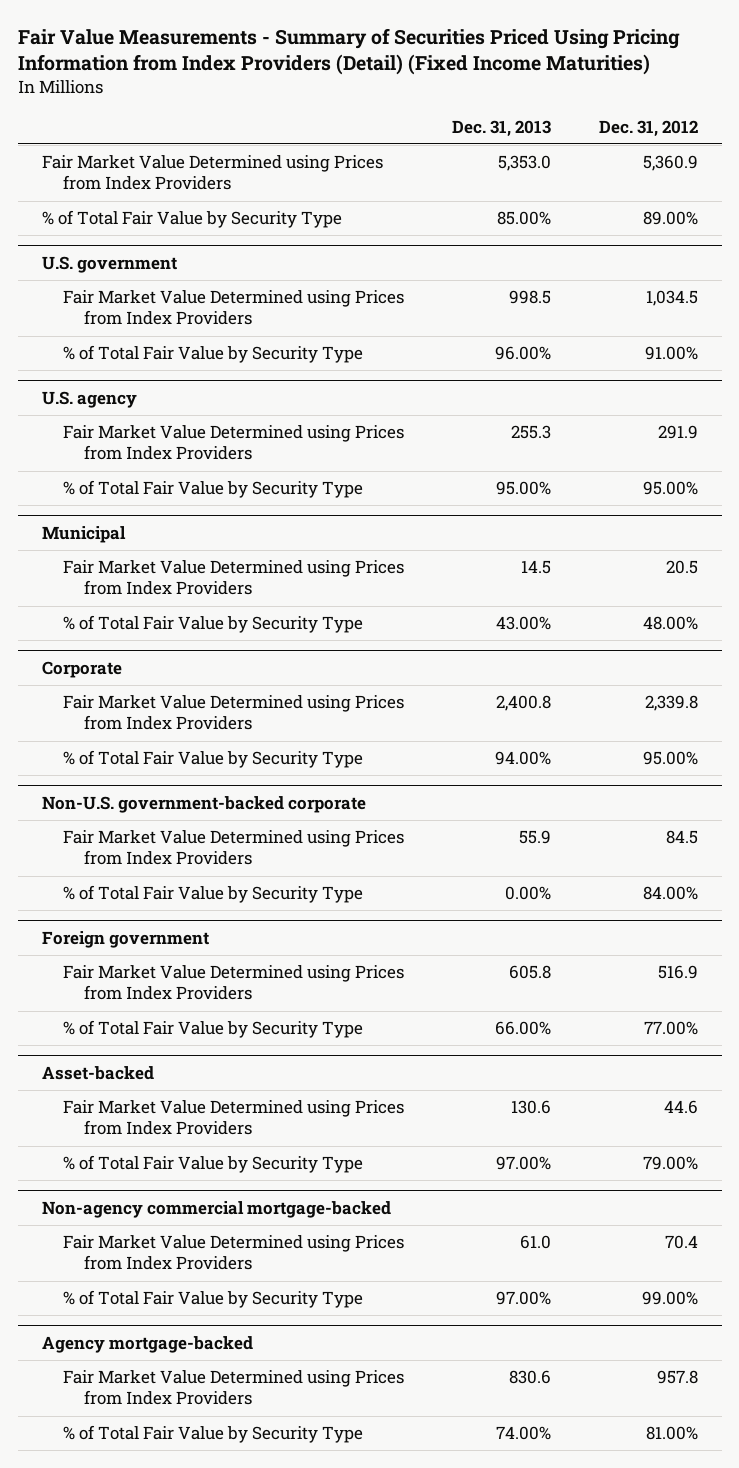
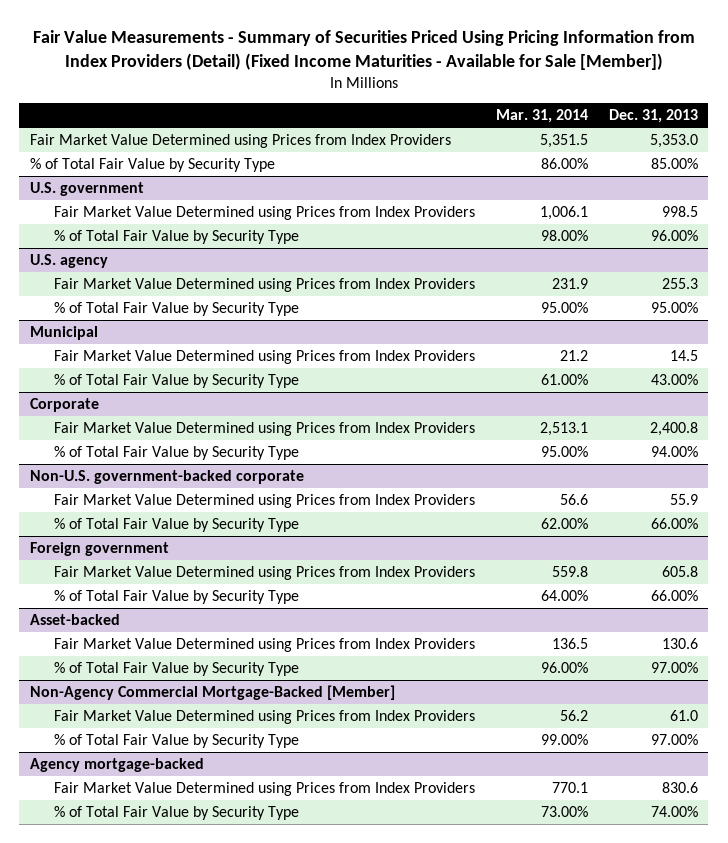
[17,27,680,75] Fair Value Measurements - Summary of Securities Priced Using Pricing Information from Index Providers (Detail) (Fixed Income Maturities) -> [32,30,695,71] Fair Value Measurements - Summary of Securities Priced Using Pricing Information from Index Providers (Detail) (Fixed Income Maturities - Available for Sale [Member])
[598,119,698,137] Dec. 31, 2012 -> none
none -> [495,109,588,124] Mar. 31, 2014
[504,886,551,901] 0.00% -> [650,518,698,530] 66.00%
[41,1200,391,1218] Non-agency commercial mortgage-backed -> [29,685,395,701] Non-Agency Commercial Mortgage-Backed [Member]

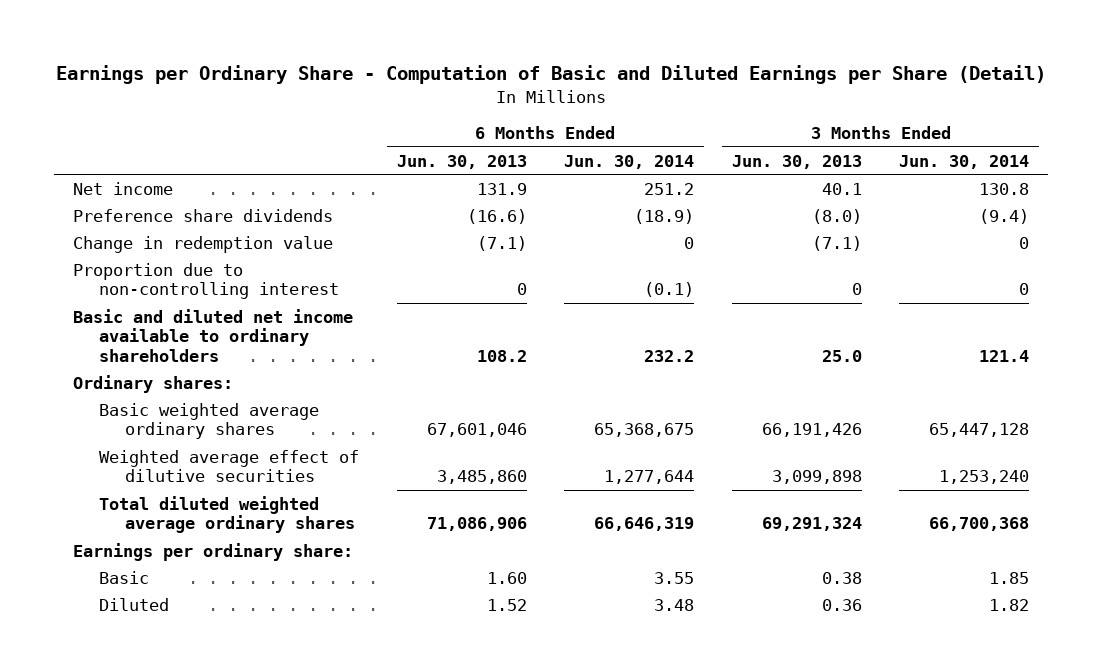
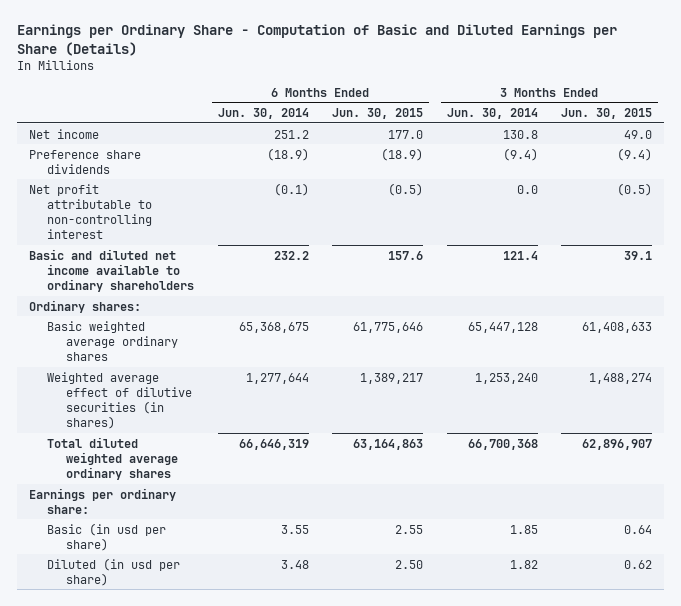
[56,65,1047,85] Earnings per Ordinary Share - Computation of Basic and Diluted Earnings per Share (Detail) -> [16,24,617,56] Earnings per Ordinary Share - Computation of Basic and Diluted Earnings per Share (Details)
[396,154,527,169] Jun. 30, 2013 -> none
[731,154,862,169] Jun. 30, 2013 -> none
none -> [332,108,424,120] Jun. 30, 2015
none -> [561,108,653,120] Jun. 30, 2015
[73,235,334,253] Change in redemption value -> none
[73,262,340,300] Proportion due to non-controlling interest -> [28,183,153,239] Net profit attributable to non-controlling interest
[1019,283,1030,296] 0 -> [516,184,538,194] 0.0
[99,449,360,483] Weighted average effect of dilutive securities -> [47,371,192,429] Weighted average effect of dilutive securities (in shares)
[99,570,150,584] Basic -> [47,522,167,551] Basic (in usd per share)
[99,597,170,611] Diluted -> [47,557,181,586] Diluted (in usd per share)

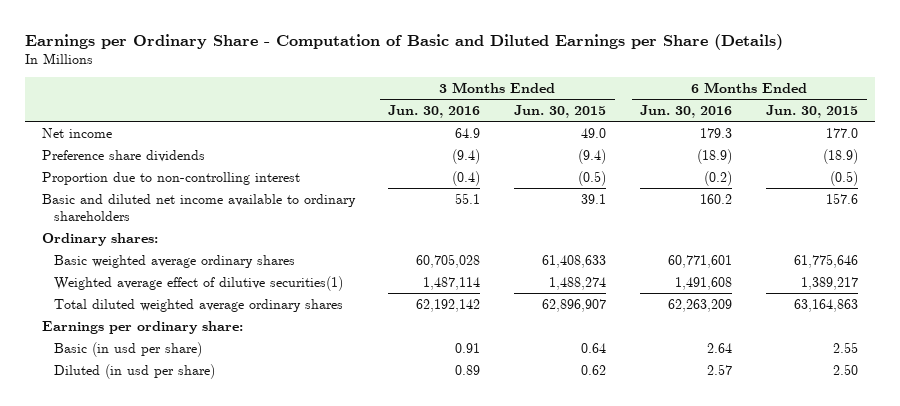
[217,108,309,120] Jun. 30, 2014 -> none
[446,108,538,120] Jun. 30, 2014 -> none
none -> [388,105,481,119] Jun. 30, 2016
none -> [640,105,733,119] Jun. 30, 2016
[28,183,153,239] Net profit attributable to non-controlling interest -> [41,171,300,185] Proportion due to non-controlling interest
[47,371,192,429] Weighted average effect of dilutive securities (in shares) -> [53,275,343,291] Weighted average effect of dilutive securities(1)

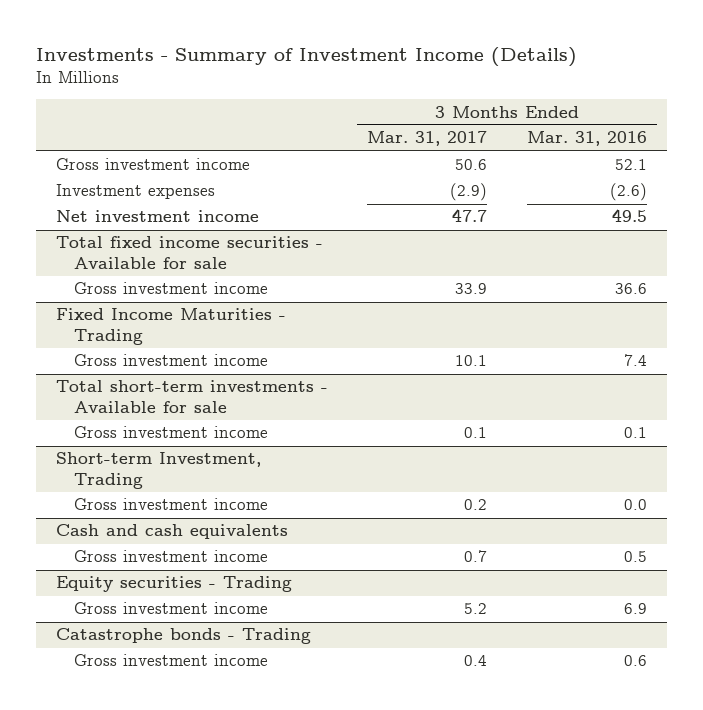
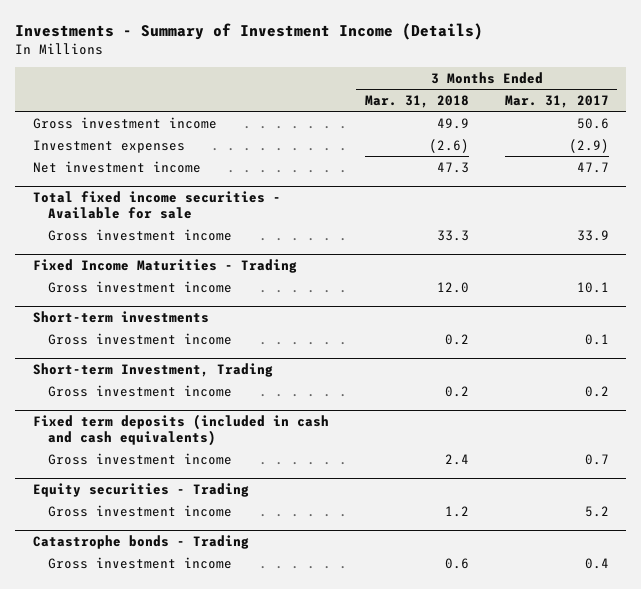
[527,131,648,147] Mar. 31, 2016 -> none
none -> [364,94,469,108] Mar. 31, 2018
[55,380,328,414] Total short-term investments - Available for sale -> [32,310,209,323] Short-term investments
[55,524,288,540] Cash and cash equivalents -> none
none -> [32,413,329,447] Fixed term deposits (included in cash and cash equivalents)

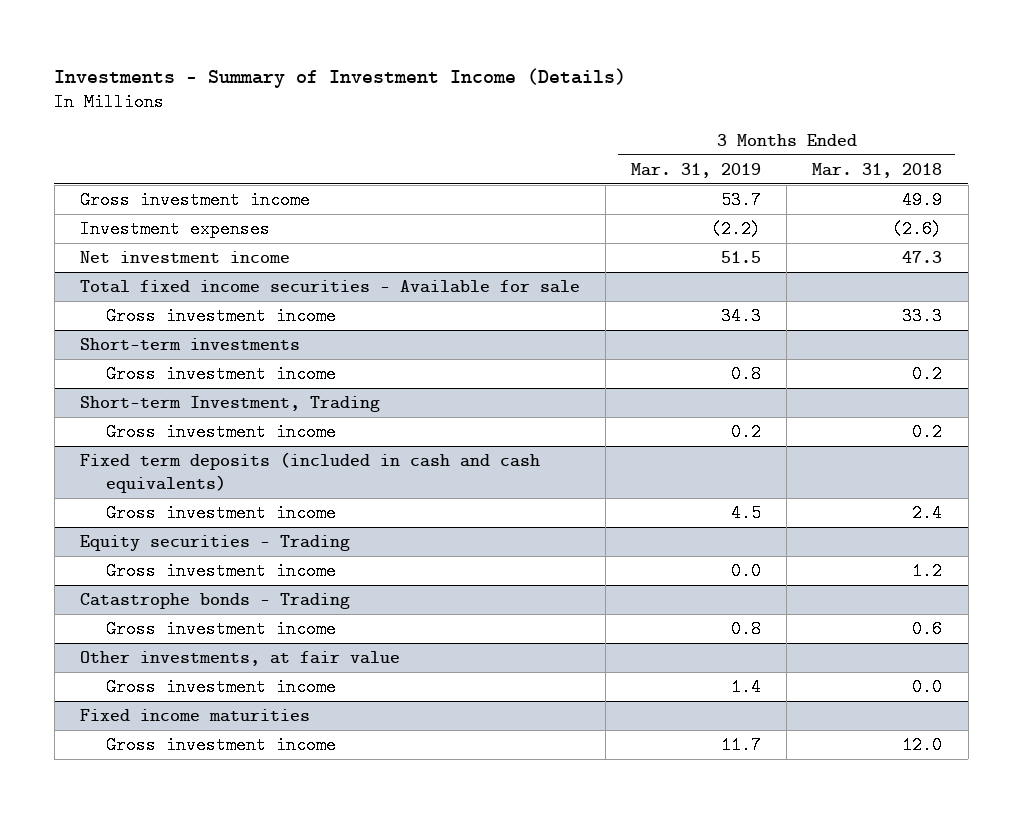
[504,94,609,108] Mar. 31, 2017 -> none
none -> [631,162,762,178] Mar. 31, 2019
[32,258,297,273] Fixed Income Maturities - Trading -> none
[47,280,232,293] Gross investment income -> none
none -> [79,651,400,667] Other investments, at fair value
none -> [106,678,337,697] Gross investment income
none -> [79,709,310,723] Fixed income maturities
none -> [106,736,337,755] Gross investment income

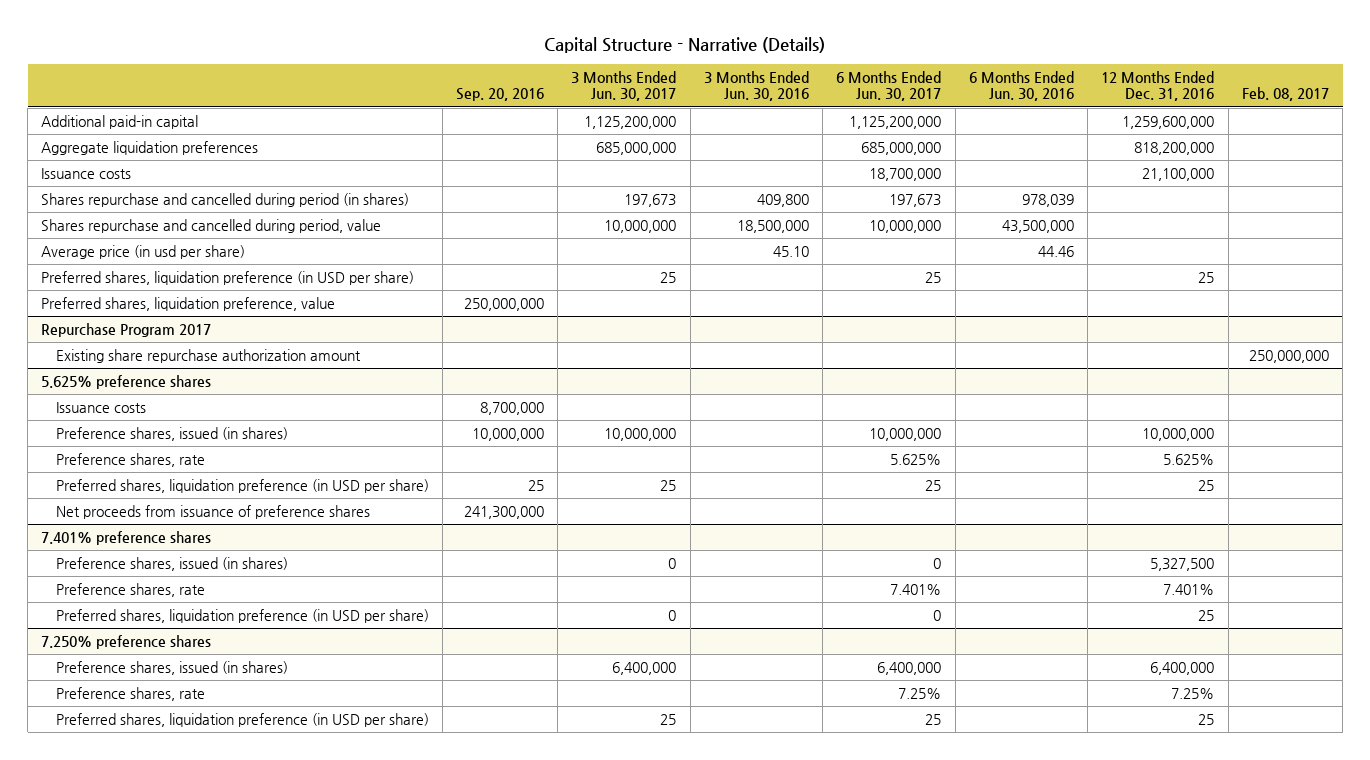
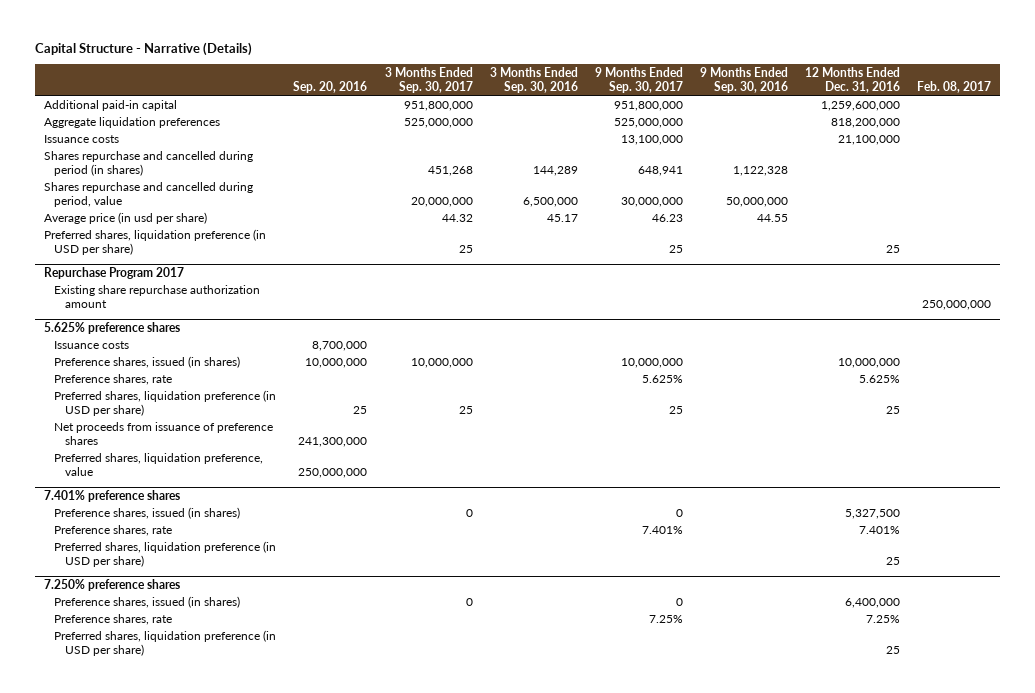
[571,70,677,102] 3 Months Ended Jun. 30, 2017 -> none
[703,70,809,102] 3 Months Ended Jun. 30, 2016 -> none
[836,70,942,102] 6 Months Ended Jun. 30, 2017 -> none
[968,70,1074,102] 6 Months Ended Jun. 30, 2016 -> none
none -> [384,66,473,93] 3 Months Ended Sep. 30, 2017
none -> [489,66,578,93] 3 Months Ended Sep. 30, 2016
none -> [594,66,683,93] 9 Months Ended Sep. 30, 2017
none -> [700,66,789,93] 9 Months Ended Sep. 30, 2016
[41,297,336,312] Preferred shares, liquidation preference, value -> none
none -> [54,452,264,476] Preferred shares, liquidation preference, value

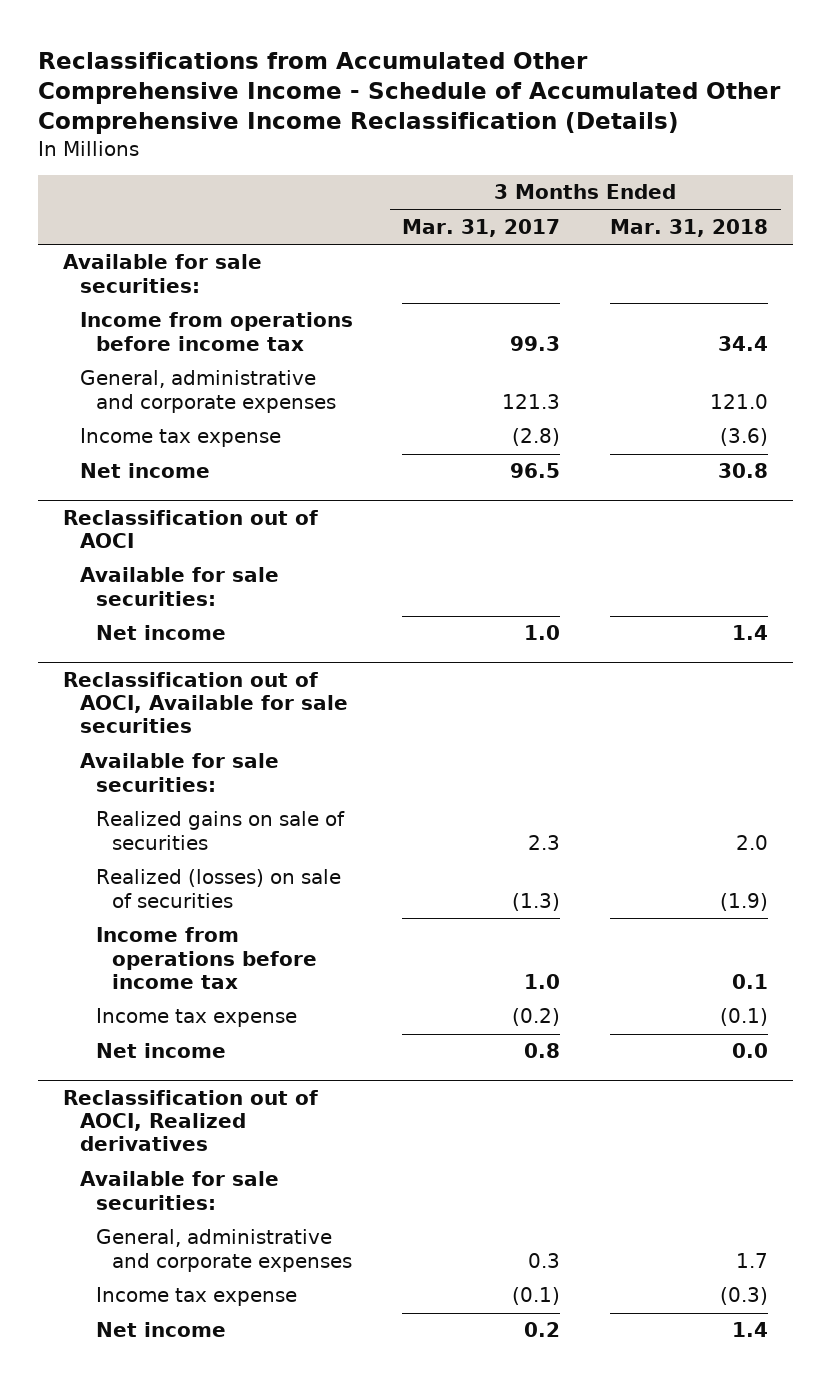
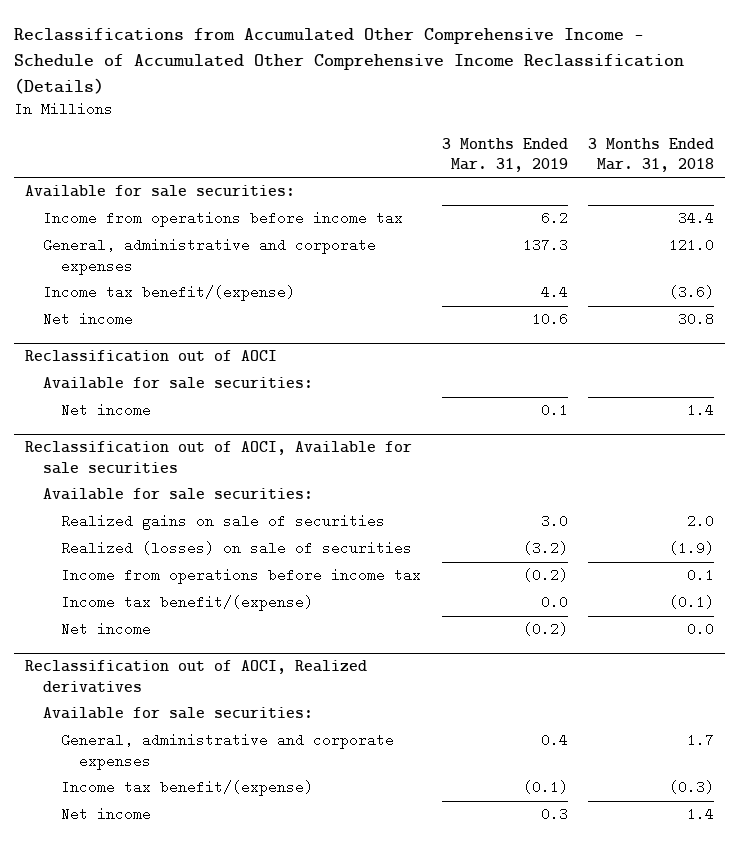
[402,219,561,238] Mar. 31, 2017 -> none
none -> [441,137,568,173] 3 Months Ended Mar. 31, 2019
[79,428,281,448] Income tax expense -> [42,285,295,302] Income tax benefit/(expense)
[95,1008,297,1028] Income tax expense -> [60,595,313,612] Income tax benefit/(expense)
[95,1287,297,1307] Income tax expense -> [60,780,313,797] Income tax benefit/(expense)

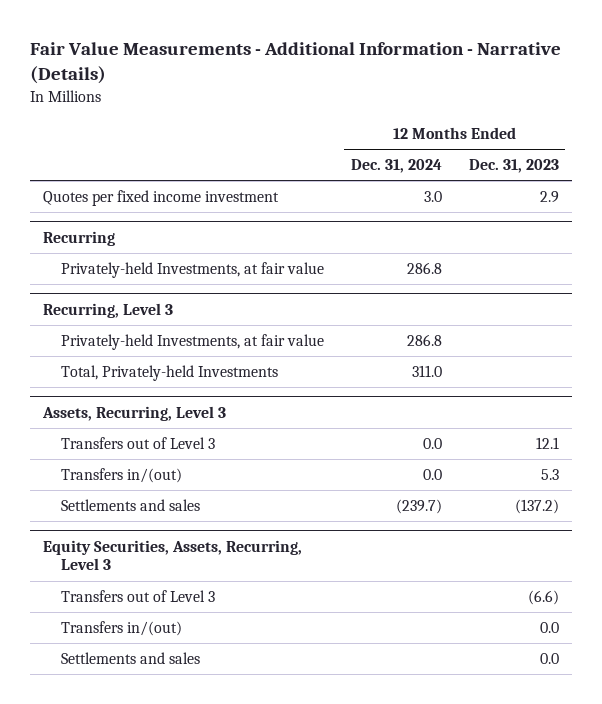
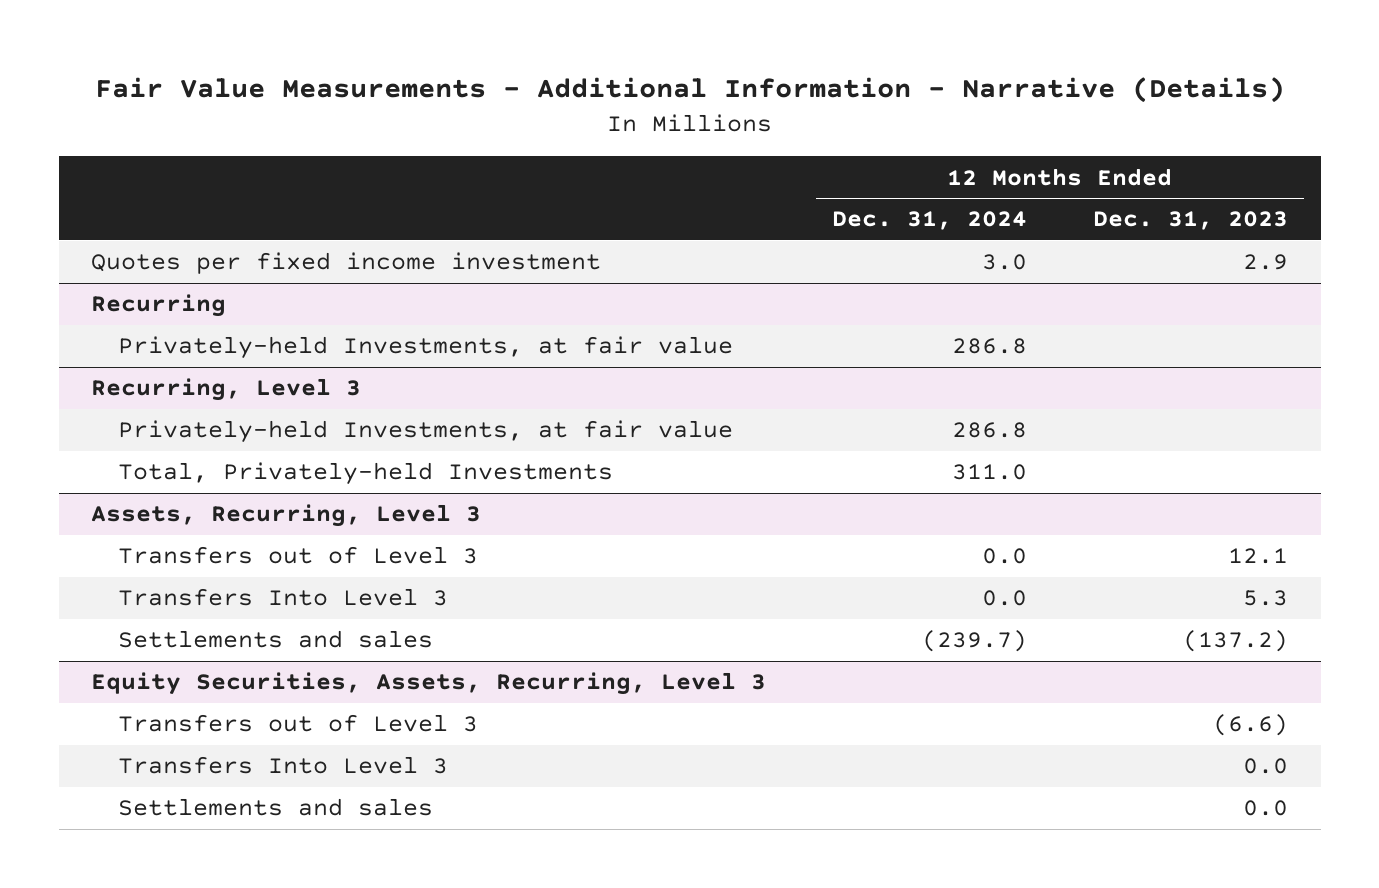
[61,468,183,484] Transfers in/(out) -> [118,588,449,607] Transfers Into Level 3
[61,621,183,637] Transfers in/(out) -> [118,756,449,775] Transfers Into Level 3

